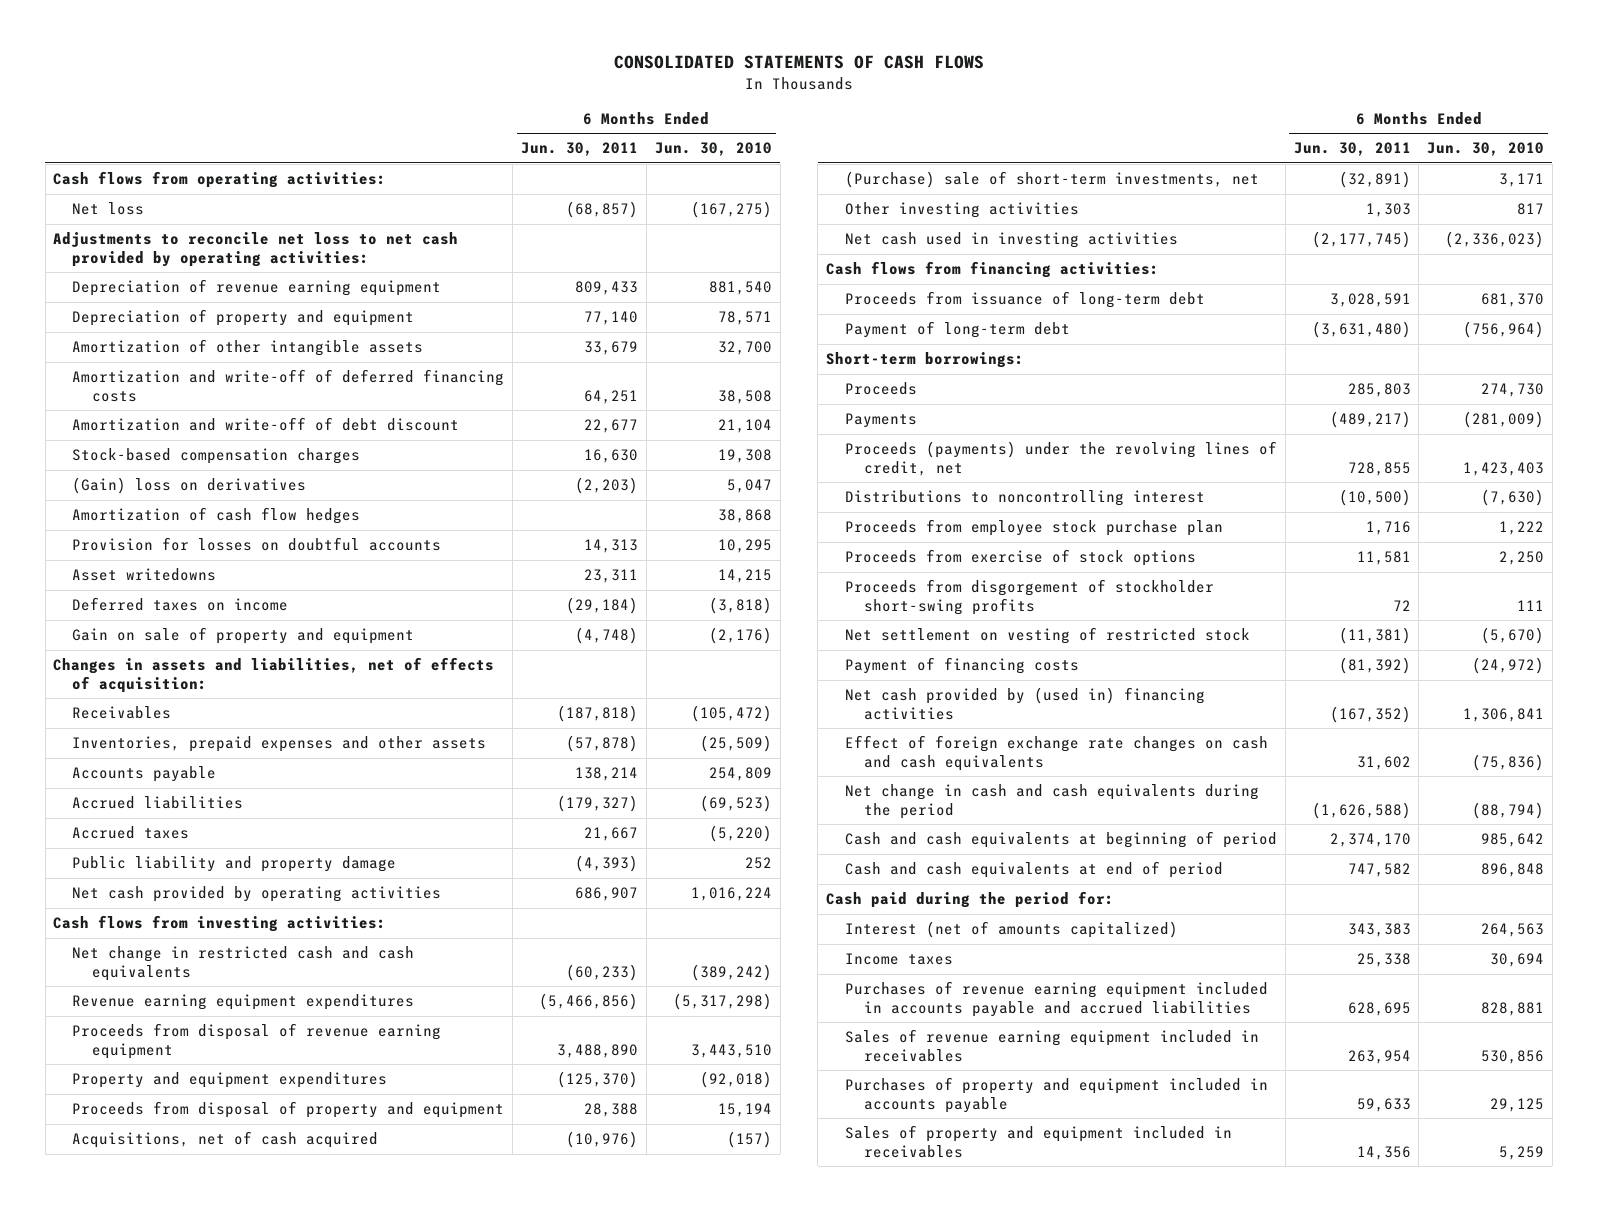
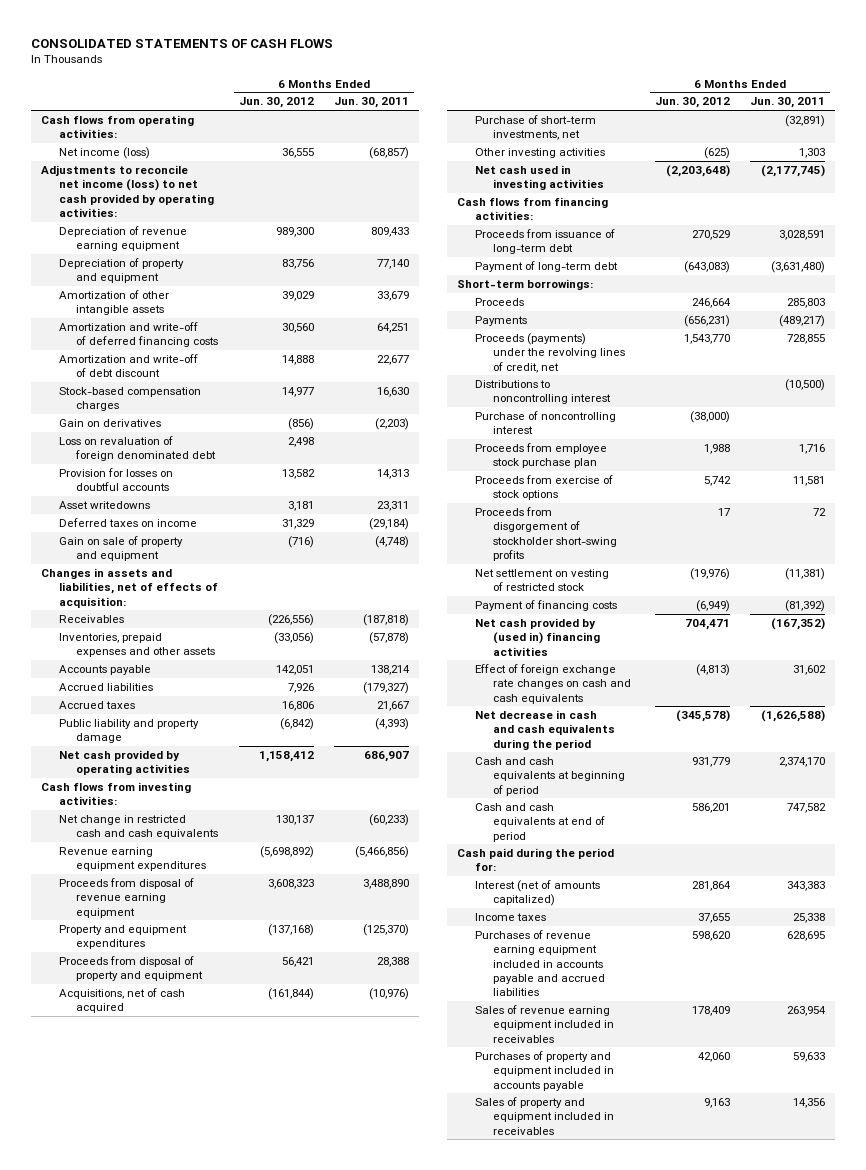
[654,142,772,157] Jun. 30, 2010 -> none
none -> [238,97,314,109] Jun. 30, 2012
[72,202,145,216] Net loss -> [58,146,150,159] Net income (loss)
[53,232,459,267] Adjustments to reconcile net loss to net cash provided by operating activities: -> [40,164,214,217] Adjustments to reconcile net income (loss) to net cash provided by operating activities:
[72,507,361,525] Amortization of cash flow hedges -> none
[72,477,307,495] (Gain) loss on derivatives -> [58,418,161,427] Gain on derivatives
none -> [58,435,217,462] Loss on revaluation of foreign denominated debt
[844,171,1259,189] (Purchase) sale of short-term investments, net -> [474,114,596,141] Purchase of short-term investments, net
none -> [474,410,616,435] Purchase of noncontrolling interest
[844,784,1259,819] Net change in cash and cash equivalents during the period -> [474,709,615,750] Net decrease in cash and cash equivalents during the period

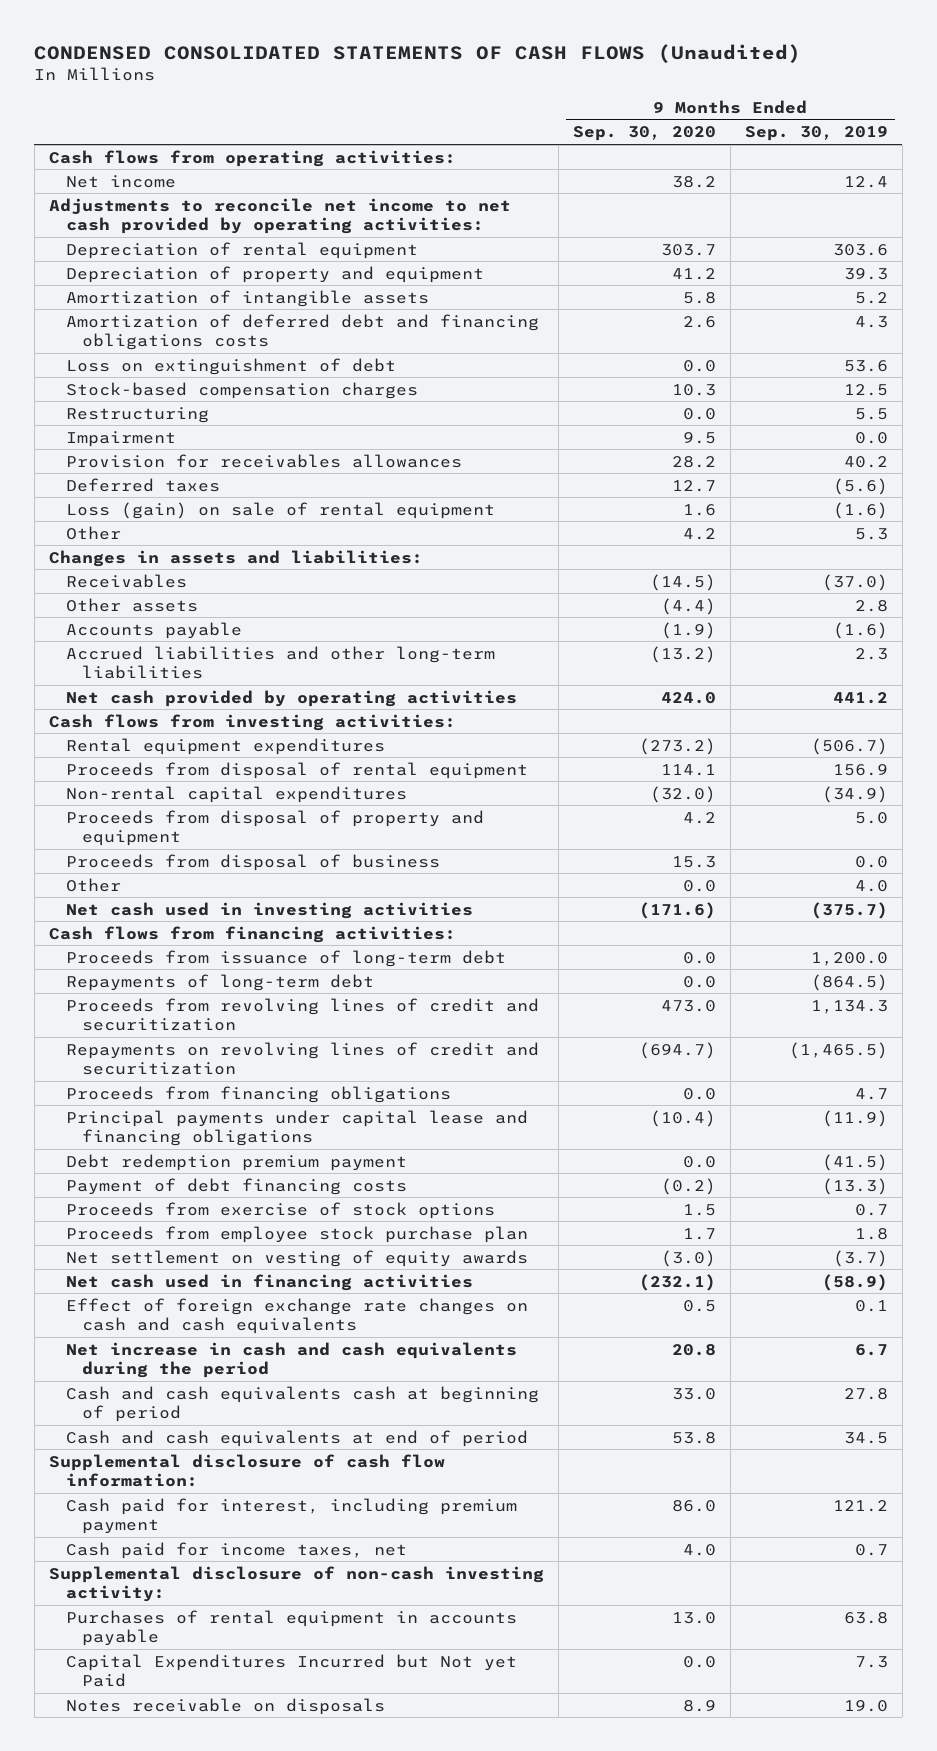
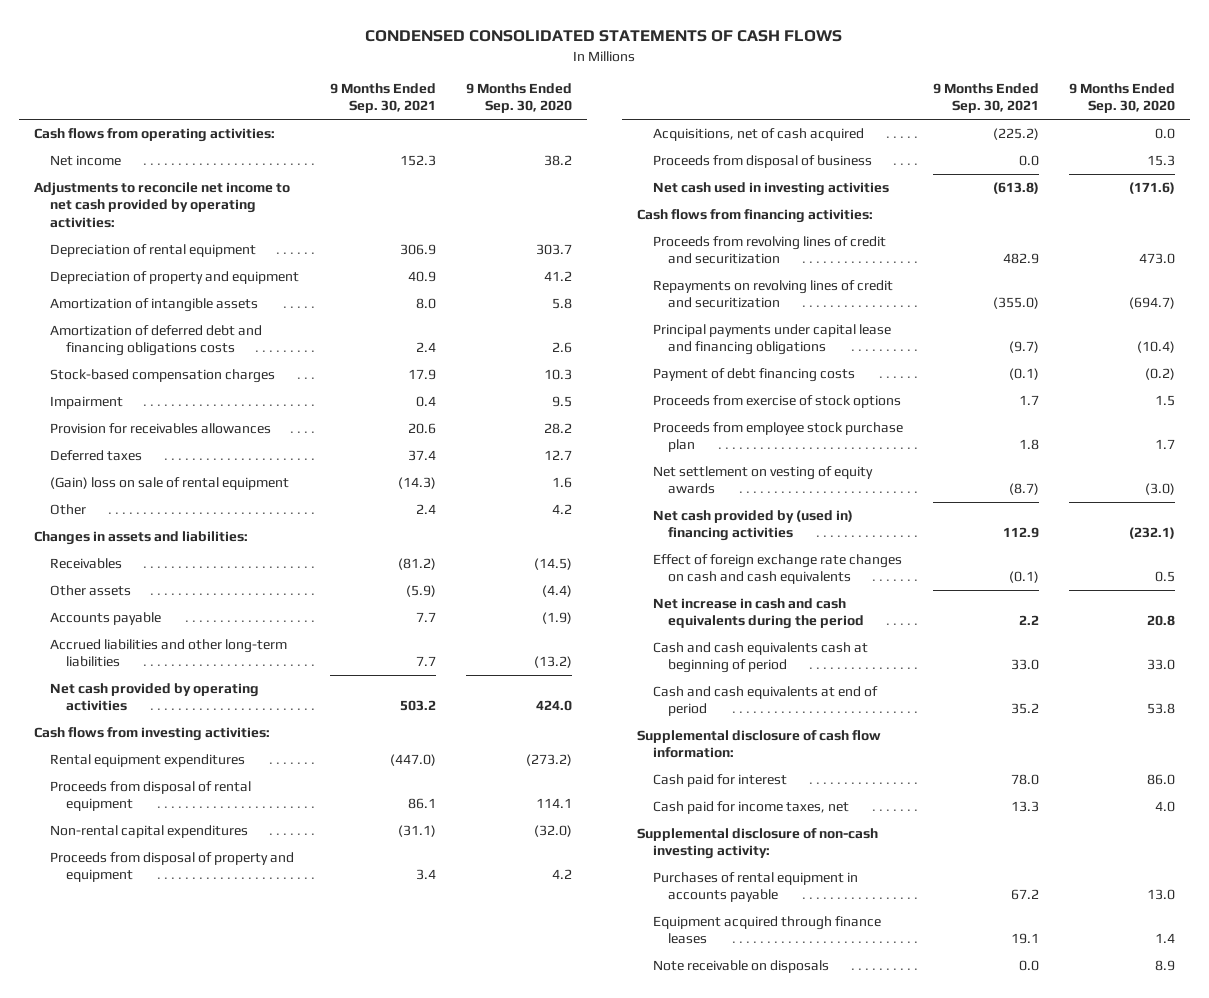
[34,43,802,63] CONDENSED CONSOLIDATED STATEMENTS OF CASH FLOWS (Unaudited) -> [365,30,843,43] CONDENSED CONSOLIDATED STATEMENTS OF CASH FLOWS
[744,126,888,142] Sep. 30, 2019 -> none
none -> [329,82,436,114] 9 Months Ended Sep. 30, 2021
[65,357,396,375] Loss on extinguishment of debt -> none
[65,406,209,423] Restructuring -> none
[65,501,495,519] Loss (gain) on sale of rental equipment -> [49,477,289,491] (Gain) loss on sale of rental equipment
none -> [652,128,864,142] Acquisitions, net of cash acquired
[65,877,121,892] Other -> none
[65,949,506,967] Proceeds from issuance of long-term debt -> none
[65,973,374,991] Repayments of long-term debt -> none
[65,1085,451,1103] Proceeds from financing obligations -> none
[65,1153,407,1171] Debt redemption premium payment -> none
[65,1273,473,1291] Net cash used in financing activities -> [652,510,853,542] Net cash provided by (used in) financing activities
[65,1497,517,1535] Cash paid for interest, including premium payment -> [652,774,787,788] Cash paid for interest
[65,1653,517,1688] Capital Expenditures Incurred but Not yet Paid -> none
none -> [652,916,881,945] Equipment acquired through finance leases
[65,1697,385,1715] Notes receivable on disposals -> [652,960,829,974] Note receivable on disposals

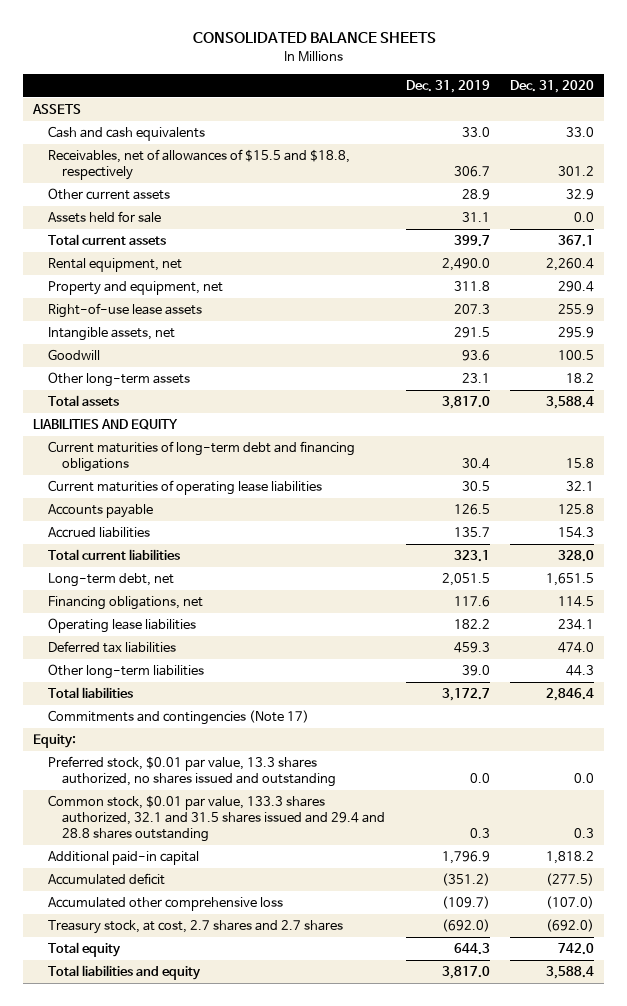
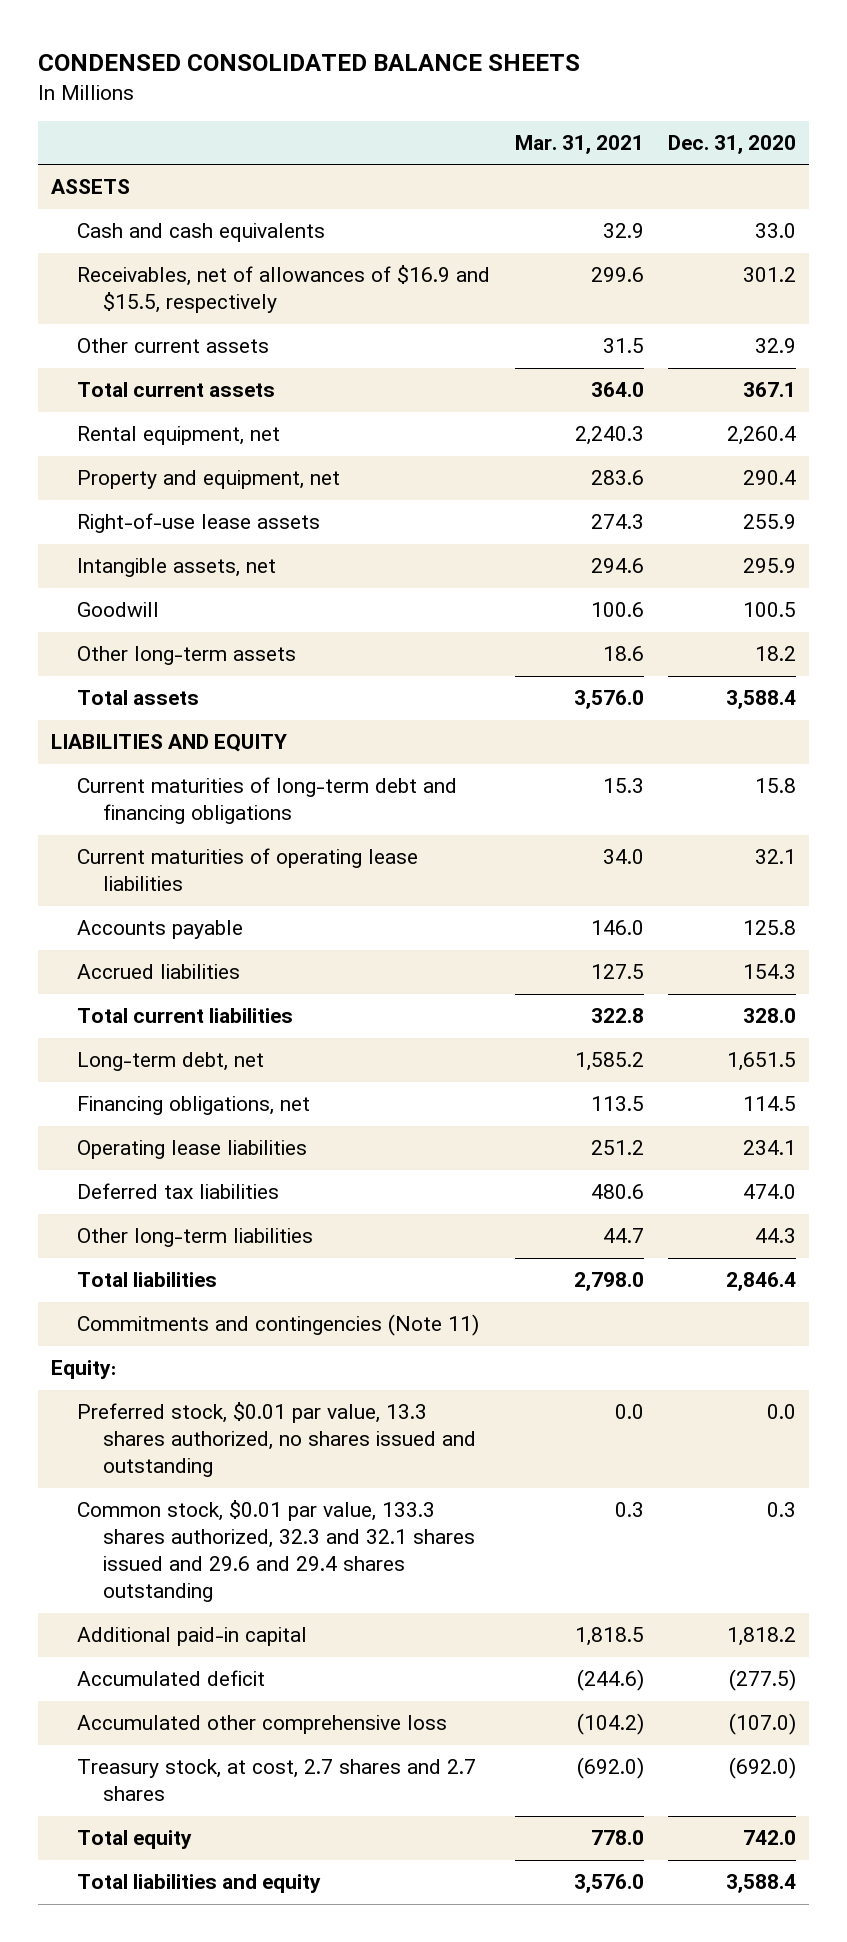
[192,32,436,44] CONSOLIDATED BALANCE SHEETS -> [38,54,581,72] CONDENSED CONSOLIDATED BALANCE SHEETS
[405,79,490,93] Dec. 31, 2019 -> none
none -> [514,134,644,154] Mar. 31, 2021
[47,149,350,181] Receivables, net of allowances of $15.5 and $18.8, respectively -> [76,265,490,314] Receivables, net of allowances of $16.9 and $15.5, respectively
[47,211,161,224] Assets held for sale -> none
[47,710,309,726] Commitments and contingencies (Note 17) -> [76,1314,479,1337] Commitments and contingencies (Note 11)
[47,795,386,843] Common stock, $0.01 par value, 133.3 shares authorized, 32.1 and 31.5 shares issued and 29.4 and 28.8 shares outstanding -> [76,1500,475,1603] Common stock, $0.01 par value, 133.3 shares authorized, 32.3 and 32.1 shares issued and 29.6 and 29.4 shares outstanding

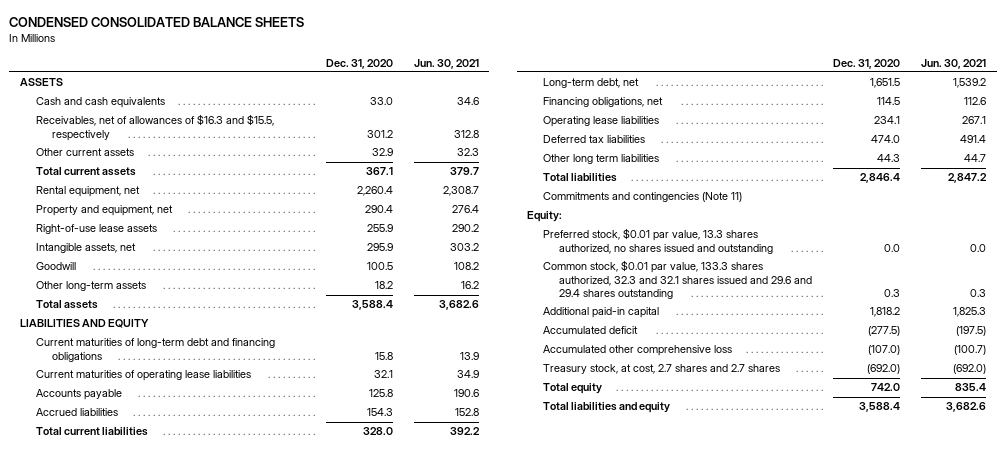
[514,134,644,154] Mar. 31, 2021 -> none
none -> [413,58,479,69] Jun. 30, 2021
[76,265,490,314] Receivables, net of allowances of $16.9 and $15.5, respectively -> [35,114,274,141] Receivables, net of allowances of $16.3 and $15.5, respectively
[76,1228,313,1248] Other long-term liabilities -> [543,154,660,165] Other long term liabilities

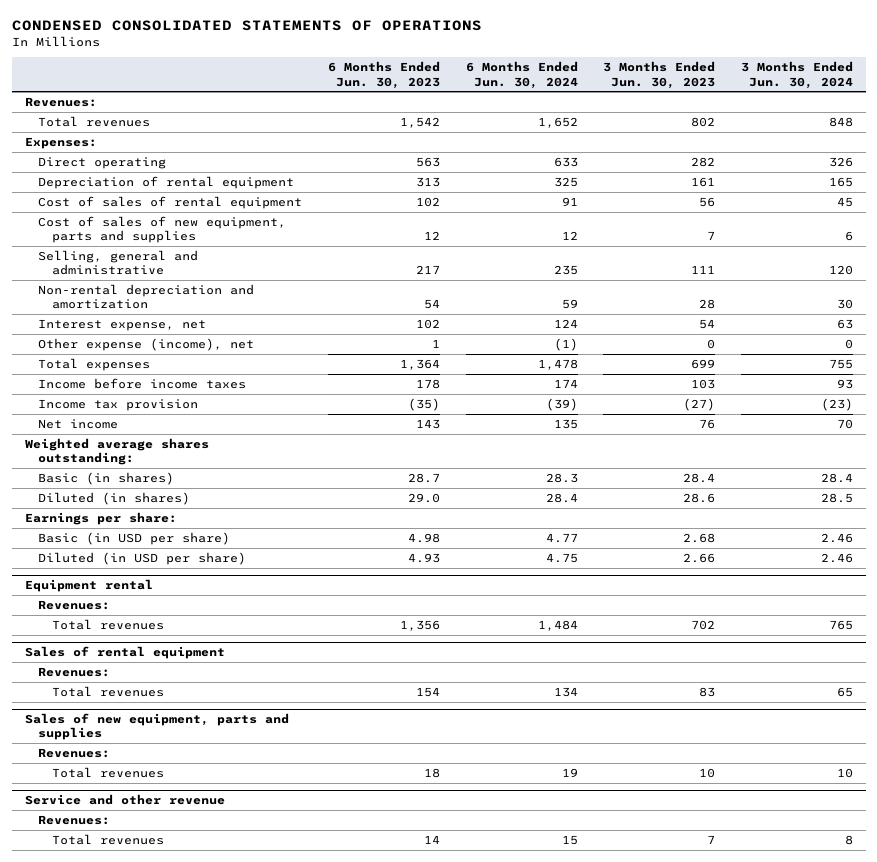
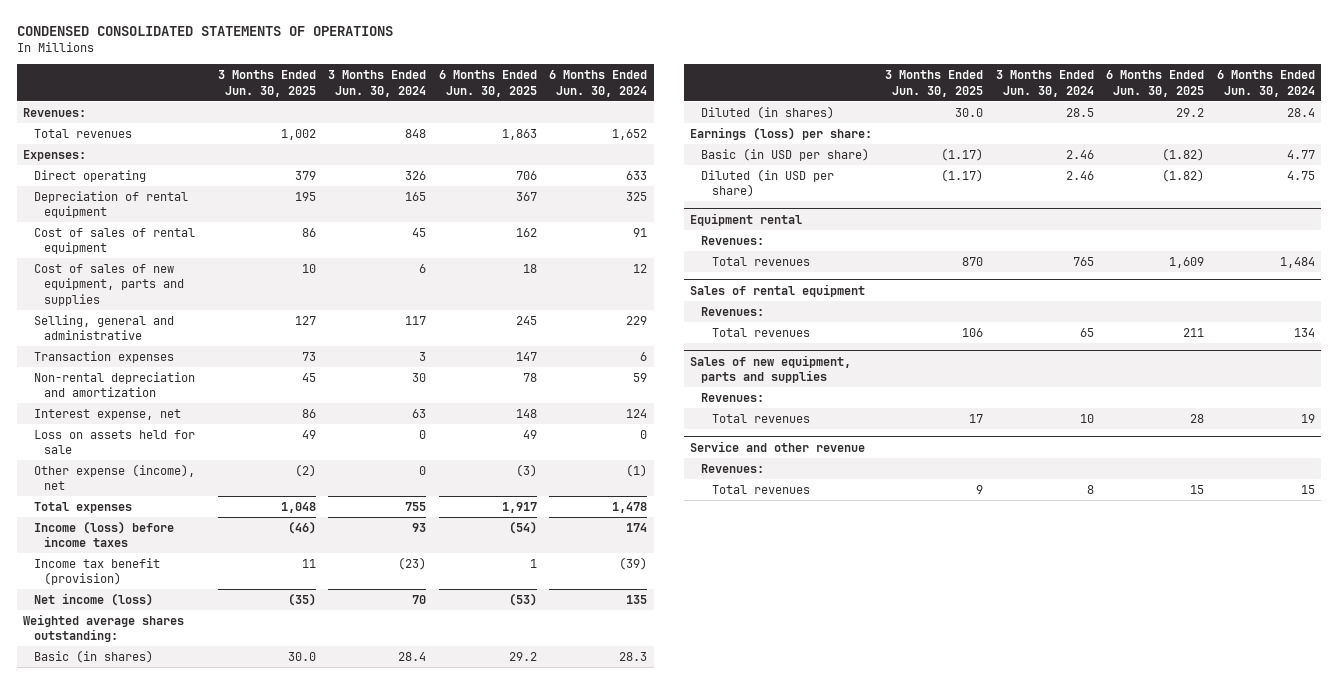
[327,61,440,89] 6 Months Ended Jun. 30, 2023 -> none
[603,61,716,89] 3 Months Ended Jun. 30, 2023 -> none
none -> [217,70,316,97] 3 Months Ended Jun. 30, 2025
none -> [438,70,537,97] 6 Months Ended Jun. 30, 2025
[553,265,578,276] 235 -> [626,315,648,325] 229
[828,265,853,276] 120 -> [405,315,427,325] 117
none -> [33,350,174,363] Transaction expenses
none -> [33,429,195,455] Loss on assets held for sale
[38,377,247,389] Income before income taxes -> [33,520,174,548] Income (loss) before income taxes
[38,398,199,411] Income tax provision -> [33,557,160,586] Income tax benefit (provision)
[38,418,119,429] Net income -> [33,592,153,606] Net income (loss)
[24,511,177,525] Earnings per share: -> [690,126,873,140] Earnings (loss) per share:

